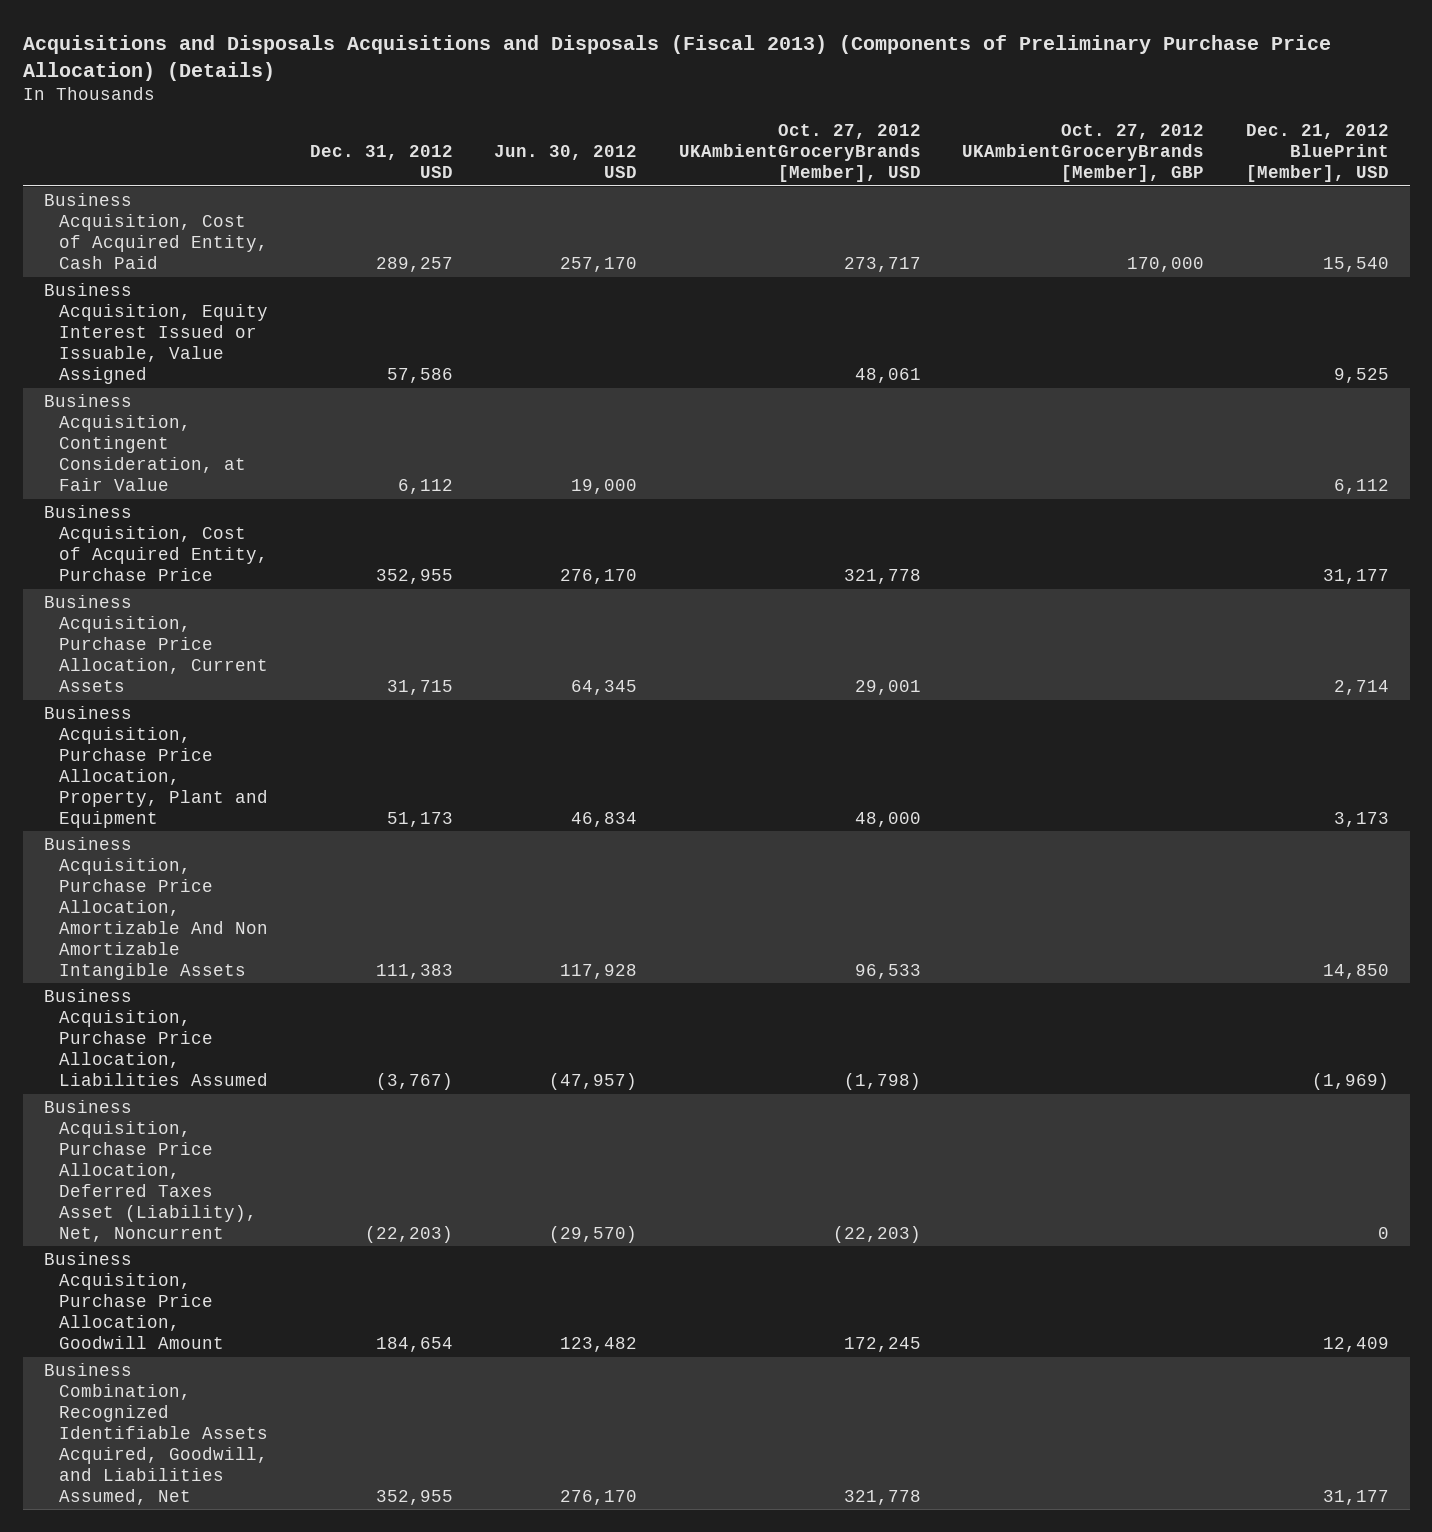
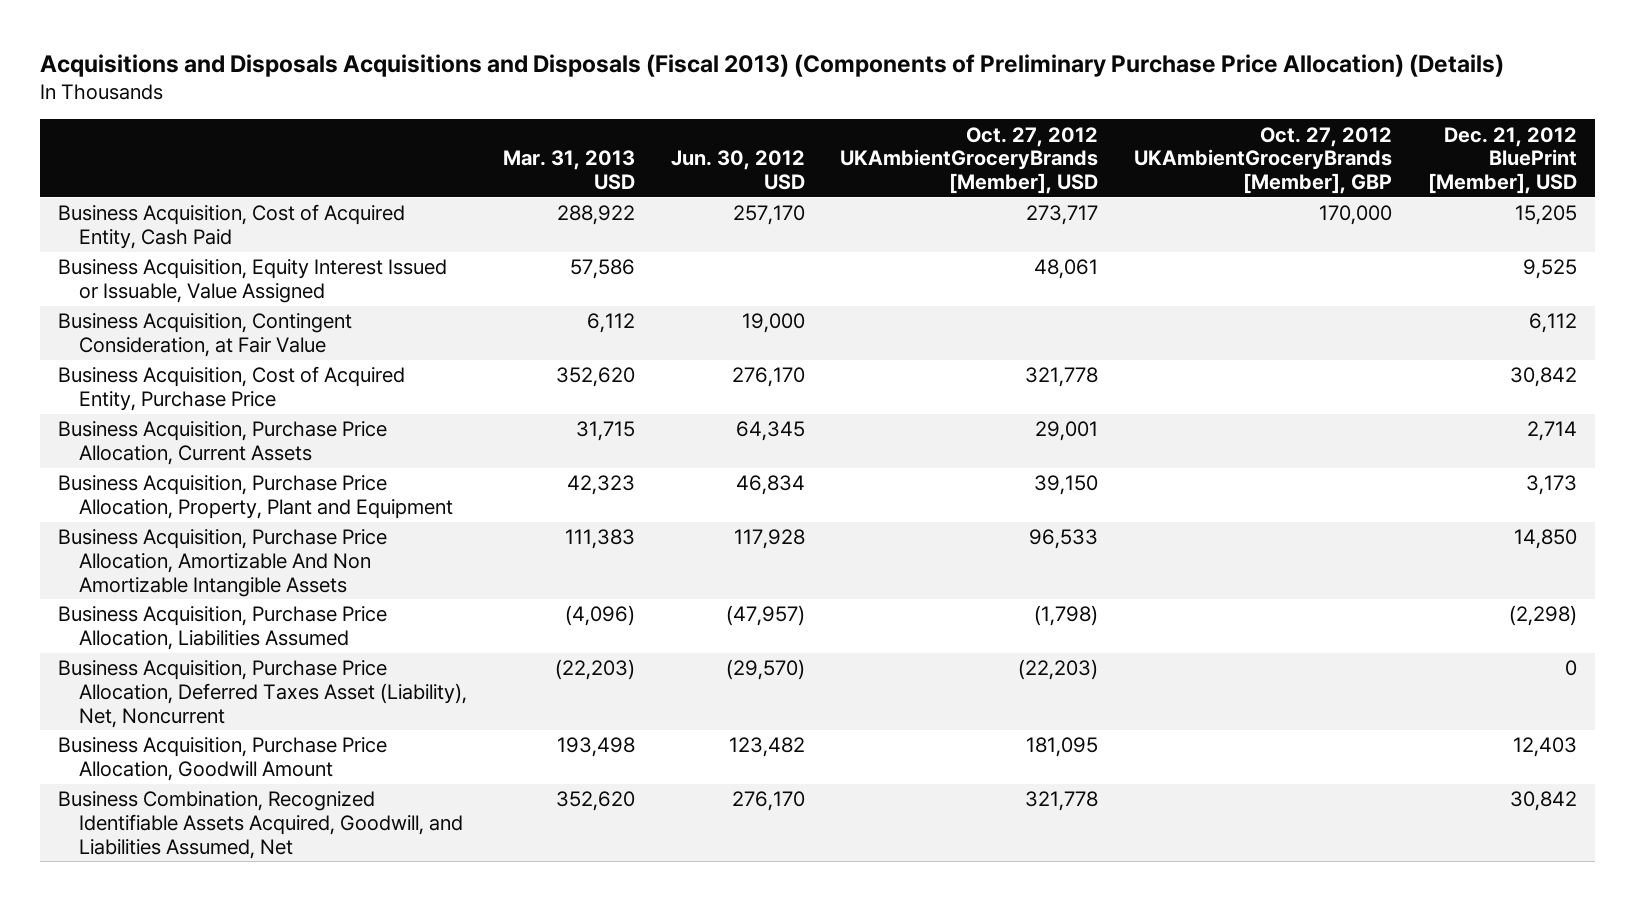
[309,145,453,179] Dec. 31, 2012 USD -> none
none -> [502,150,635,191] Mar. 31, 2013 USD
[1322,256,1389,272] 15,540 -> [1515,205,1578,226] 15,205
[1322,568,1389,584] 31,177 -> [1510,367,1578,388] 30,842
[854,811,921,827] 48,000 -> [1034,475,1099,496] 39,150
[1311,1072,1389,1090] (1,969) -> [1509,605,1578,627] (2,298)
[843,1336,921,1352] 172,245 -> [1026,737,1099,758] 181,095
[1322,1336,1389,1352] 12,409 -> [1513,737,1578,758] 12,403
[1322,1489,1389,1505] 31,177 -> [1510,791,1578,812] 30,842

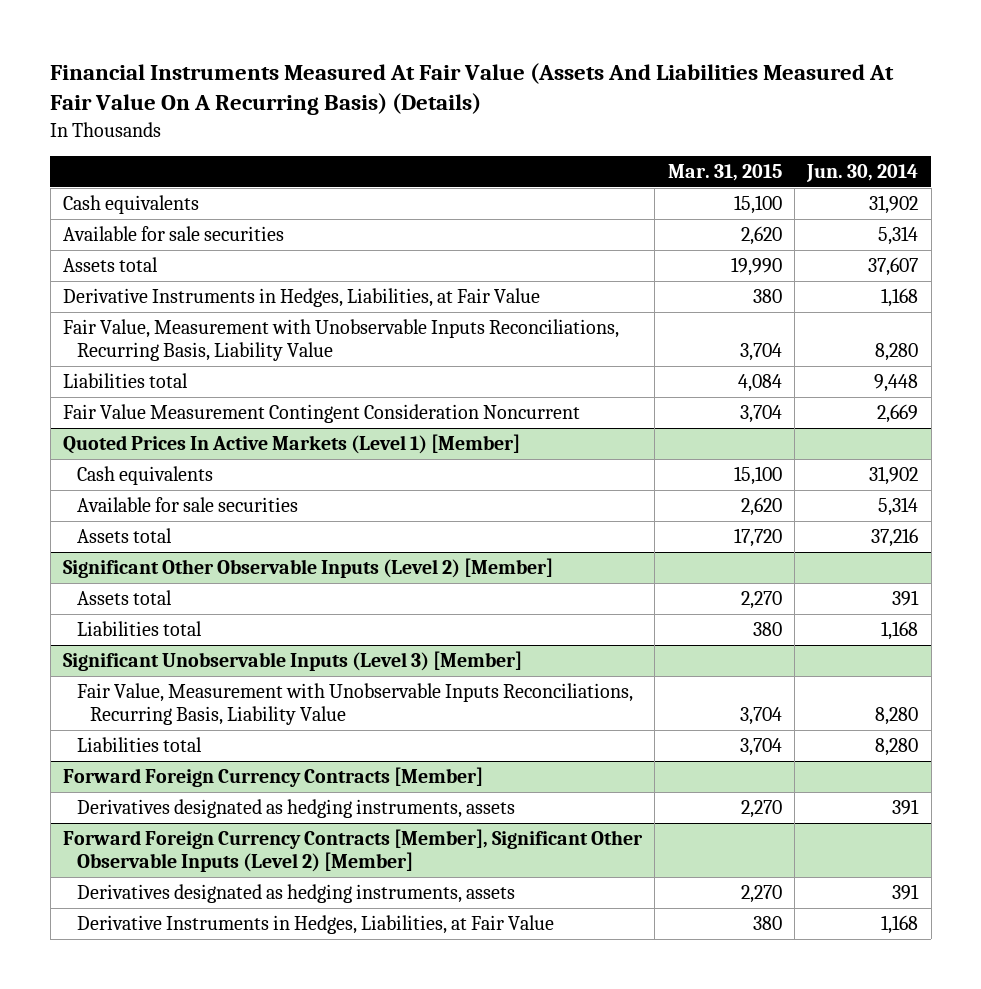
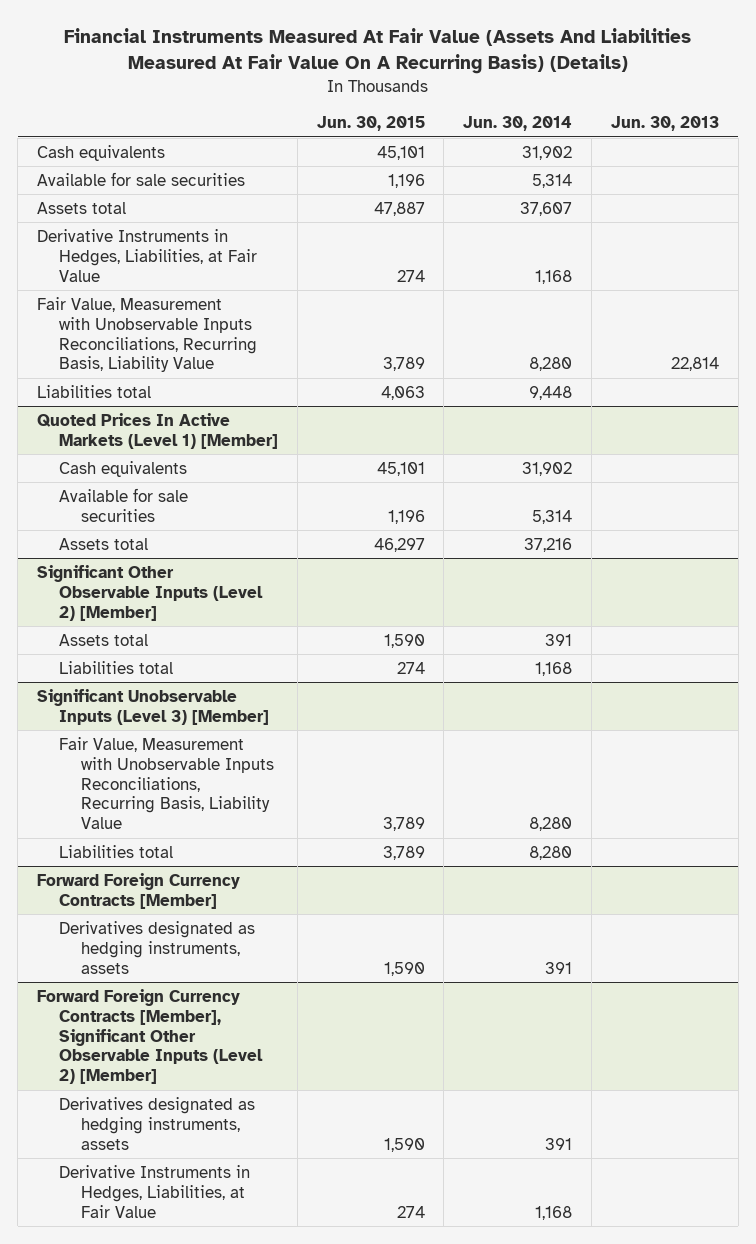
[667,164,782,182] Mar. 31, 2015 -> none
none -> [316,116,425,132] Jun. 30, 2015
none -> [610,116,719,132] Jun. 30, 2013
[62,404,580,424] Fair Value Measurement Contingent Consideration Noncurrent -> none

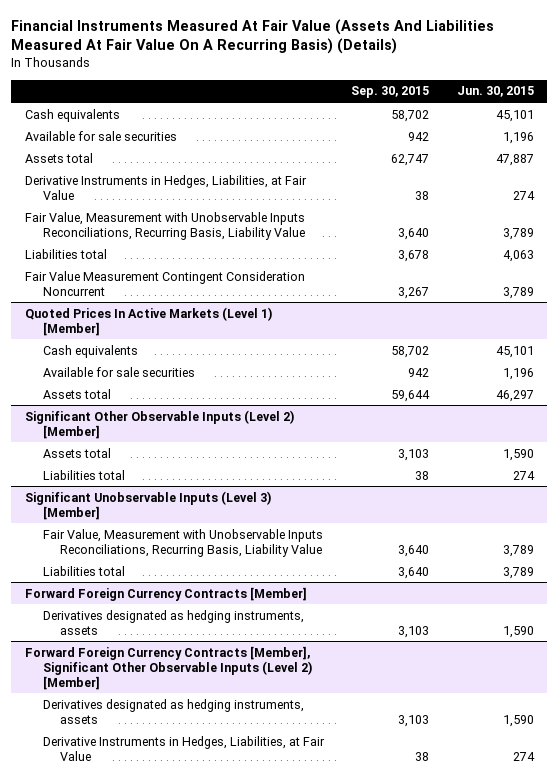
[463,116,573,132] Jun. 30, 2014 -> none
[610,116,719,132] Jun. 30, 2013 -> none
none -> [351,86,430,99] Sep. 30, 2015
none -> [24,270,305,296] Fair Value Measurement Contingent Consideration Noncurrent

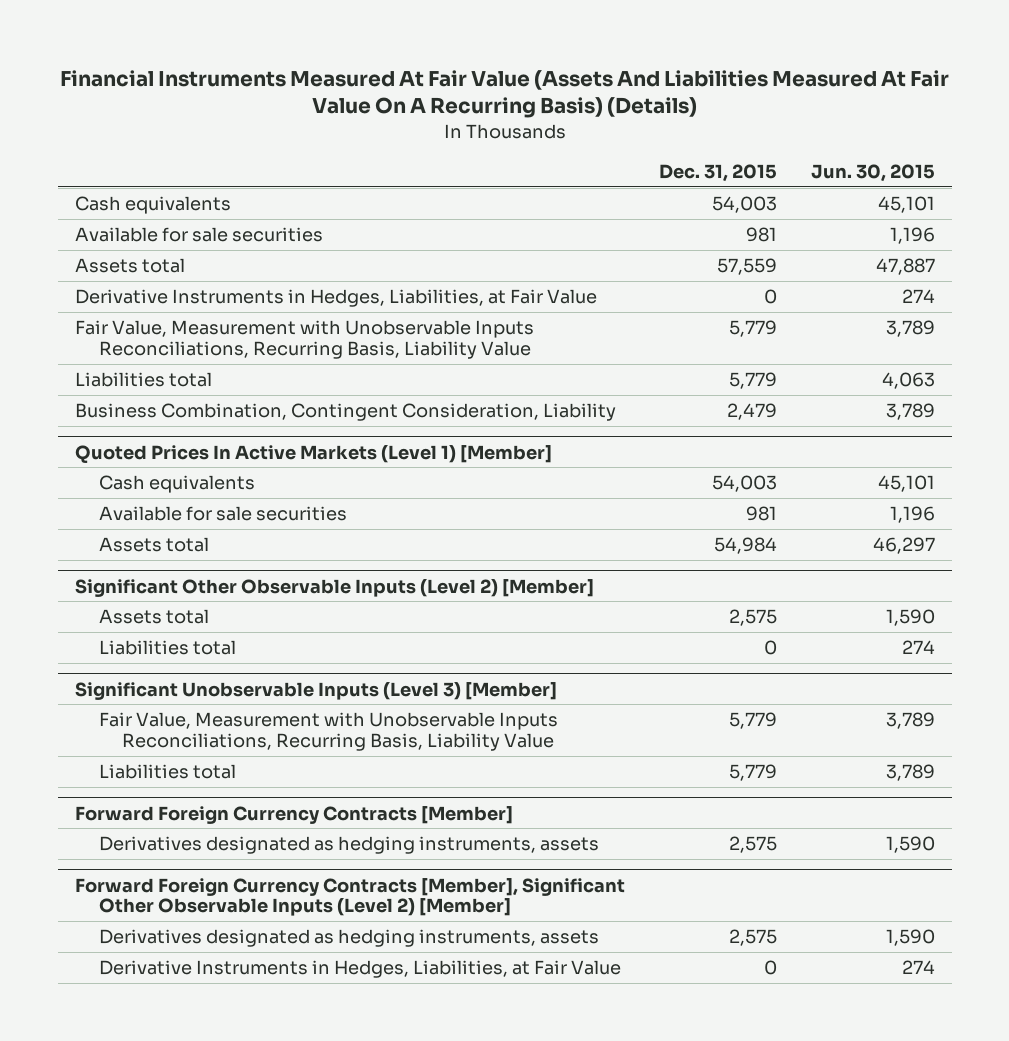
[351,86,430,99] Sep. 30, 2015 -> none
none -> [658,163,777,182] Dec. 31, 2015
[24,270,305,296] Fair Value Measurement Contingent Consideration Noncurrent -> [74,403,616,422] Business Combination, Contingent Consideration, Liability

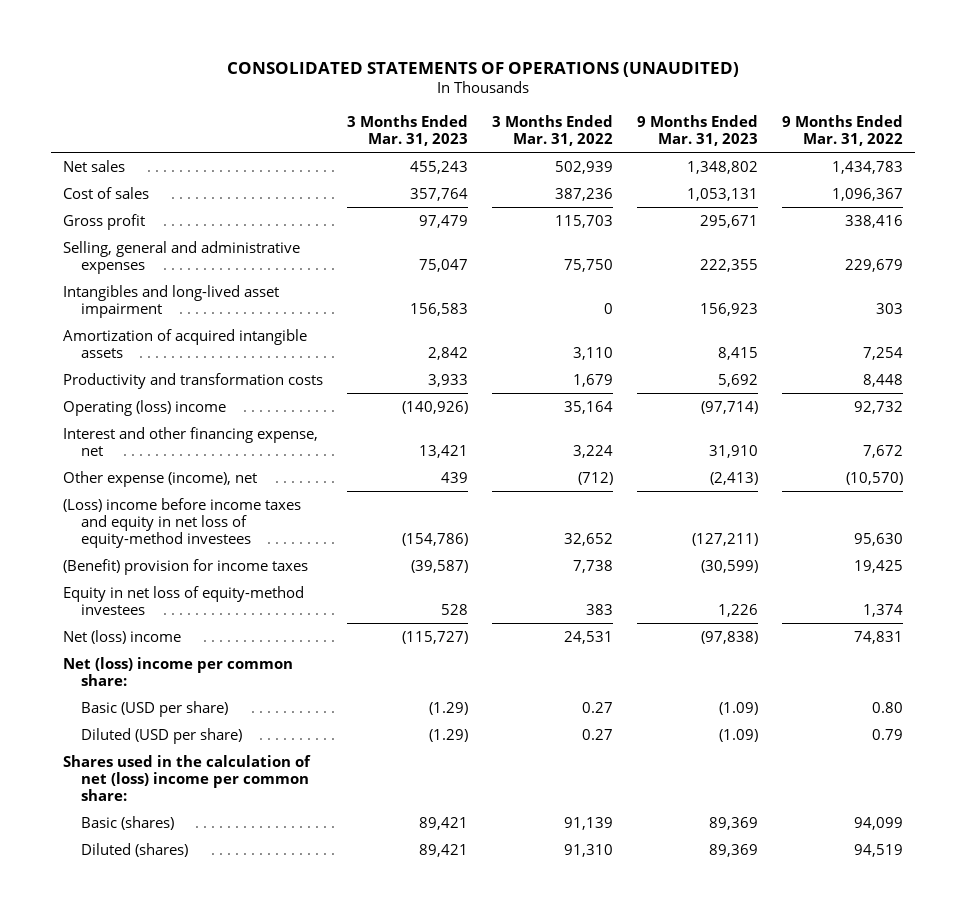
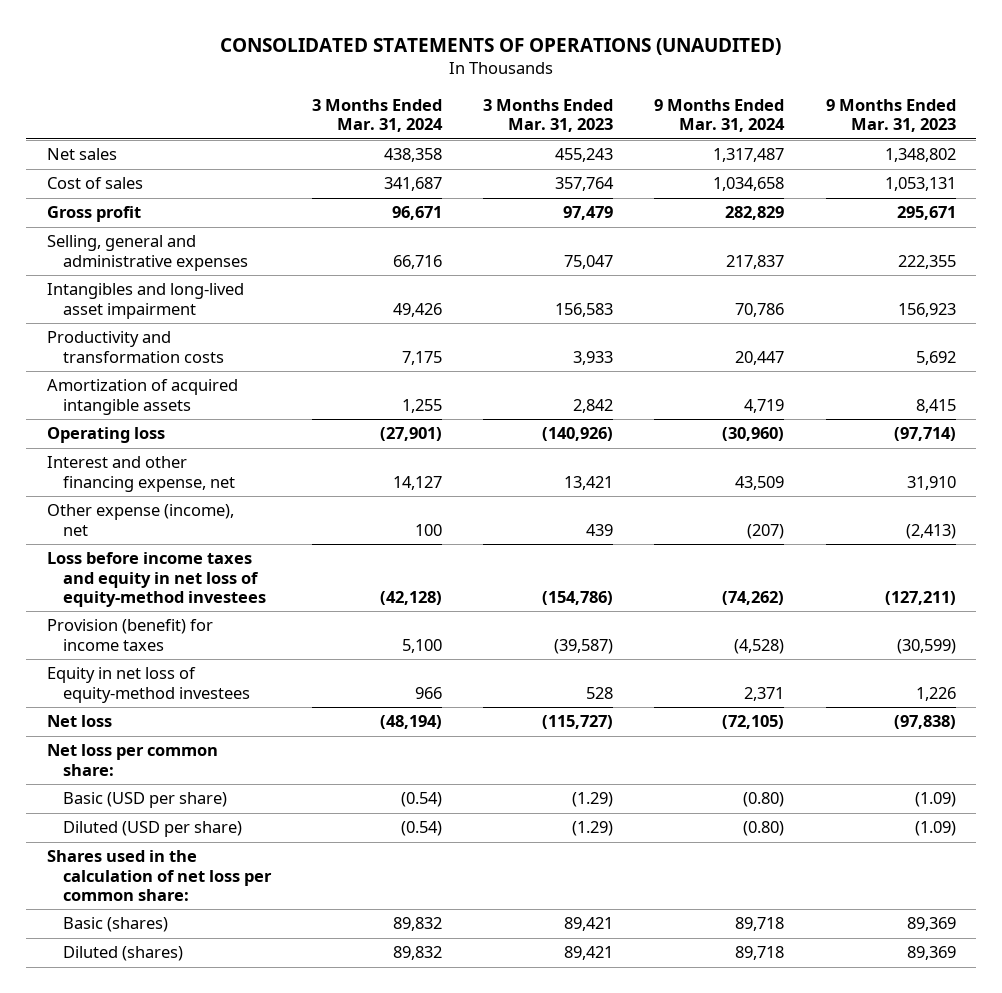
[492,114,614,146] 3 Months Ended Mar. 31, 2022 -> none
[782,114,904,146] 9 Months Ended Mar. 31, 2022 -> none
none -> [312,99,444,133] 3 Months Ended Mar. 31, 2024
none -> [654,99,786,133] 9 Months Ended Mar. 31, 2024
[62,328,307,358] Amortization of acquired intangible assets -> [46,379,238,415] Amortization of acquired intangible assets
[62,399,226,416] Operating (loss) income -> [46,427,165,444] Operating loss
[62,497,301,548] (Loss) income before income taxes and equity in net loss of equity-method investees -> [46,552,266,607] Loss before income taxes and equity in net loss of equity-method investees
[62,558,308,575] (Benefit) provision for income taxes -> [46,619,213,651] Provision (benefit) for income taxes
[62,629,181,644] Net (loss) income -> [46,715,112,728] Net loss
[62,656,293,686] Net (loss) income per common share: -> [46,744,218,776] Net loss per common share:
[62,754,311,801] Shares used in the calculation of net (loss) income per common share: -> [46,850,272,901] Shares used in the calculation of net loss per common share:

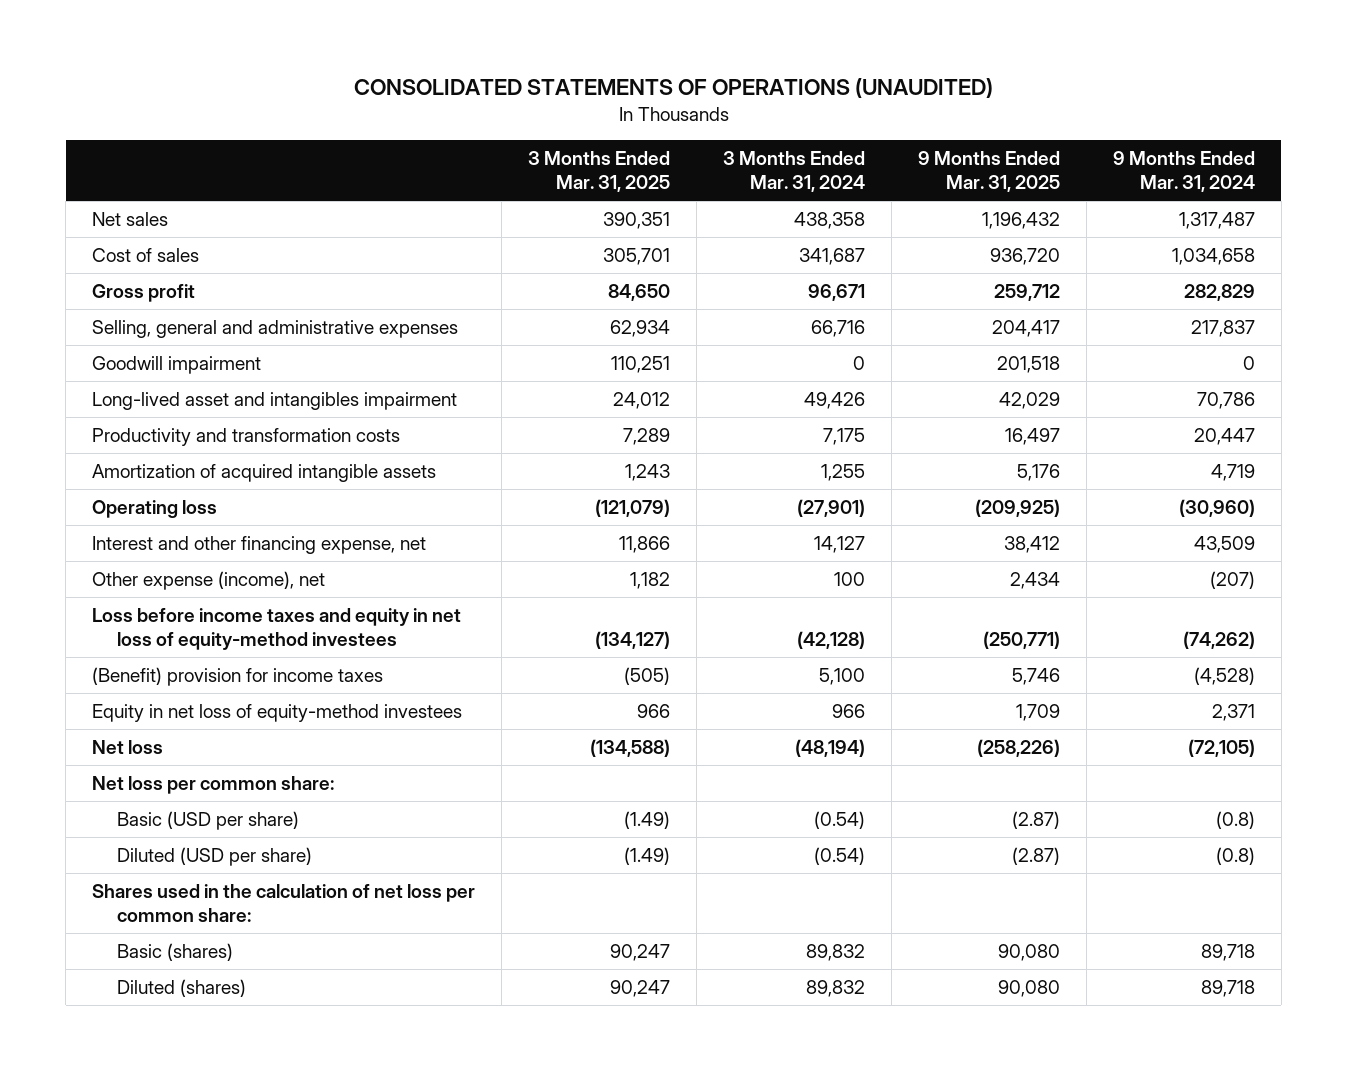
[483,99,614,133] 3 Months Ended Mar. 31, 2023 -> none
[825,99,956,133] 9 Months Ended Mar. 31, 2023 -> none
none -> [528,151,671,193] 3 Months Ended Mar. 31, 2025
none -> [917,151,1060,193] 9 Months Ended Mar. 31, 2025
none -> [92,356,262,375] Goodwill impairment
[46,283,244,319] Intangibles and long-lived asset impairment -> [92,392,458,411] Long-lived asset and intangibles impairment
[46,619,213,651] Provision (benefit) for income taxes -> [92,667,384,687] (Benefit) provision for income taxes
[743,792,785,808] (0.80) -> [1215,811,1255,830] (0.8)
[743,821,785,837] (0.80) -> [1215,847,1255,866] (0.8)

